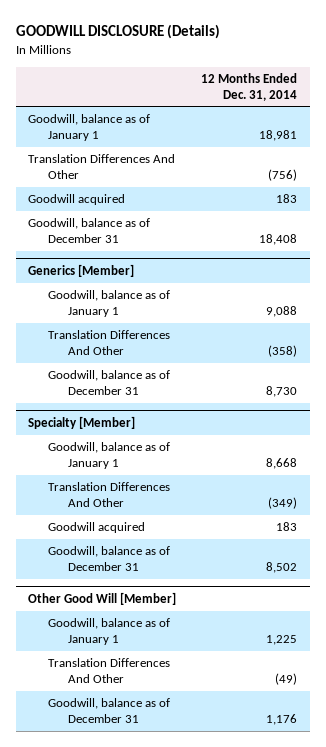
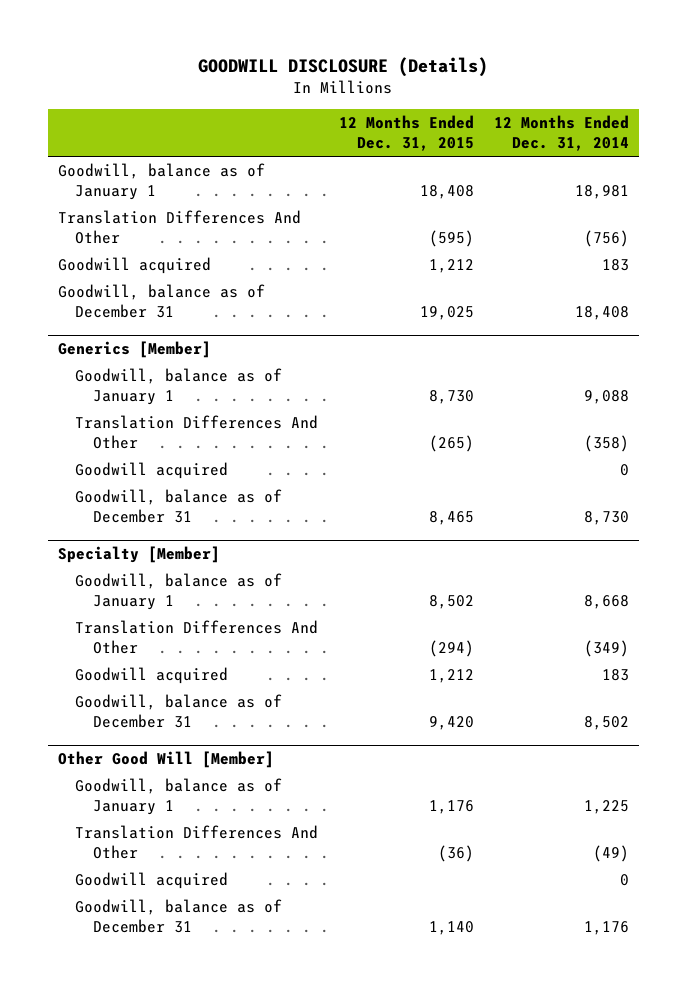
none -> [338,115,474,152] 12 Months Ended Dec. 31, 2015
none -> [75,461,229,479] Goodwill acquired
none -> [75,871,229,889] Goodwill acquired

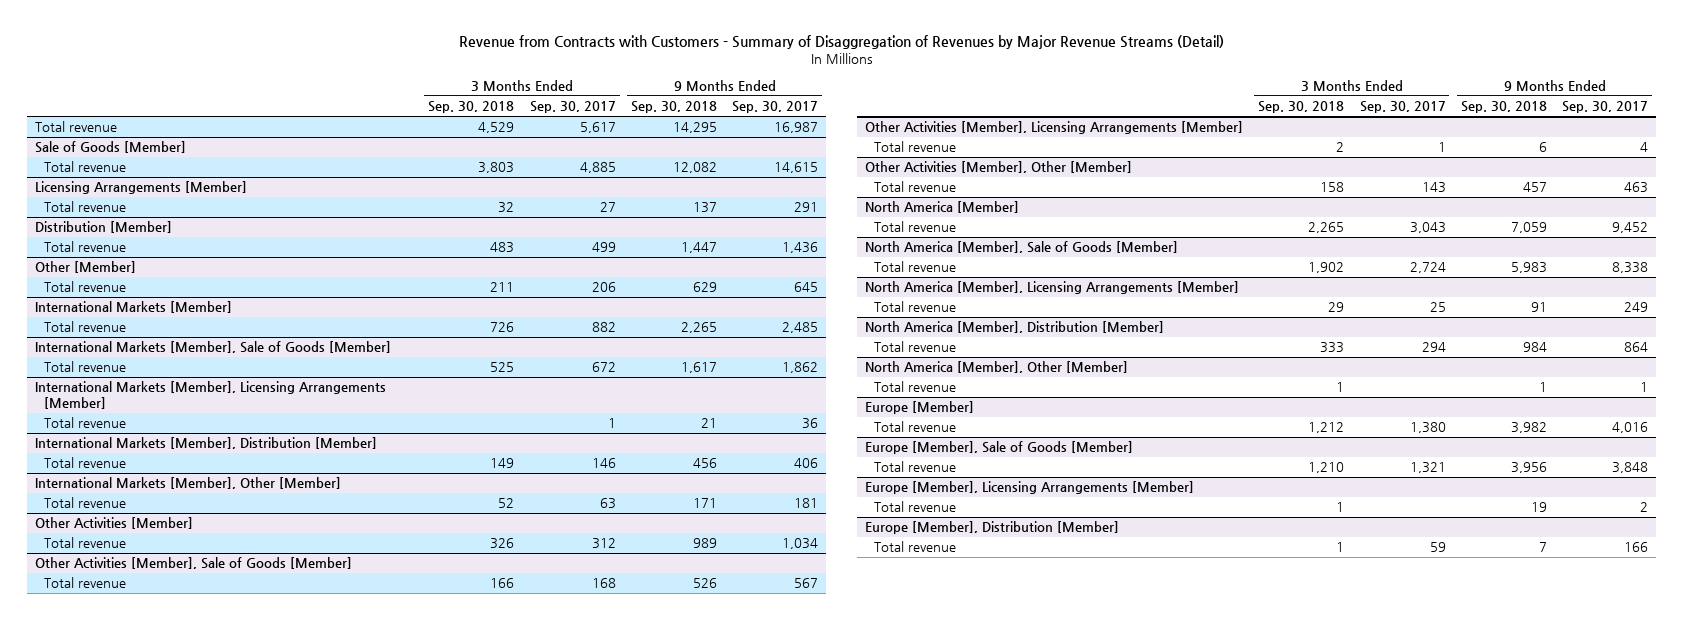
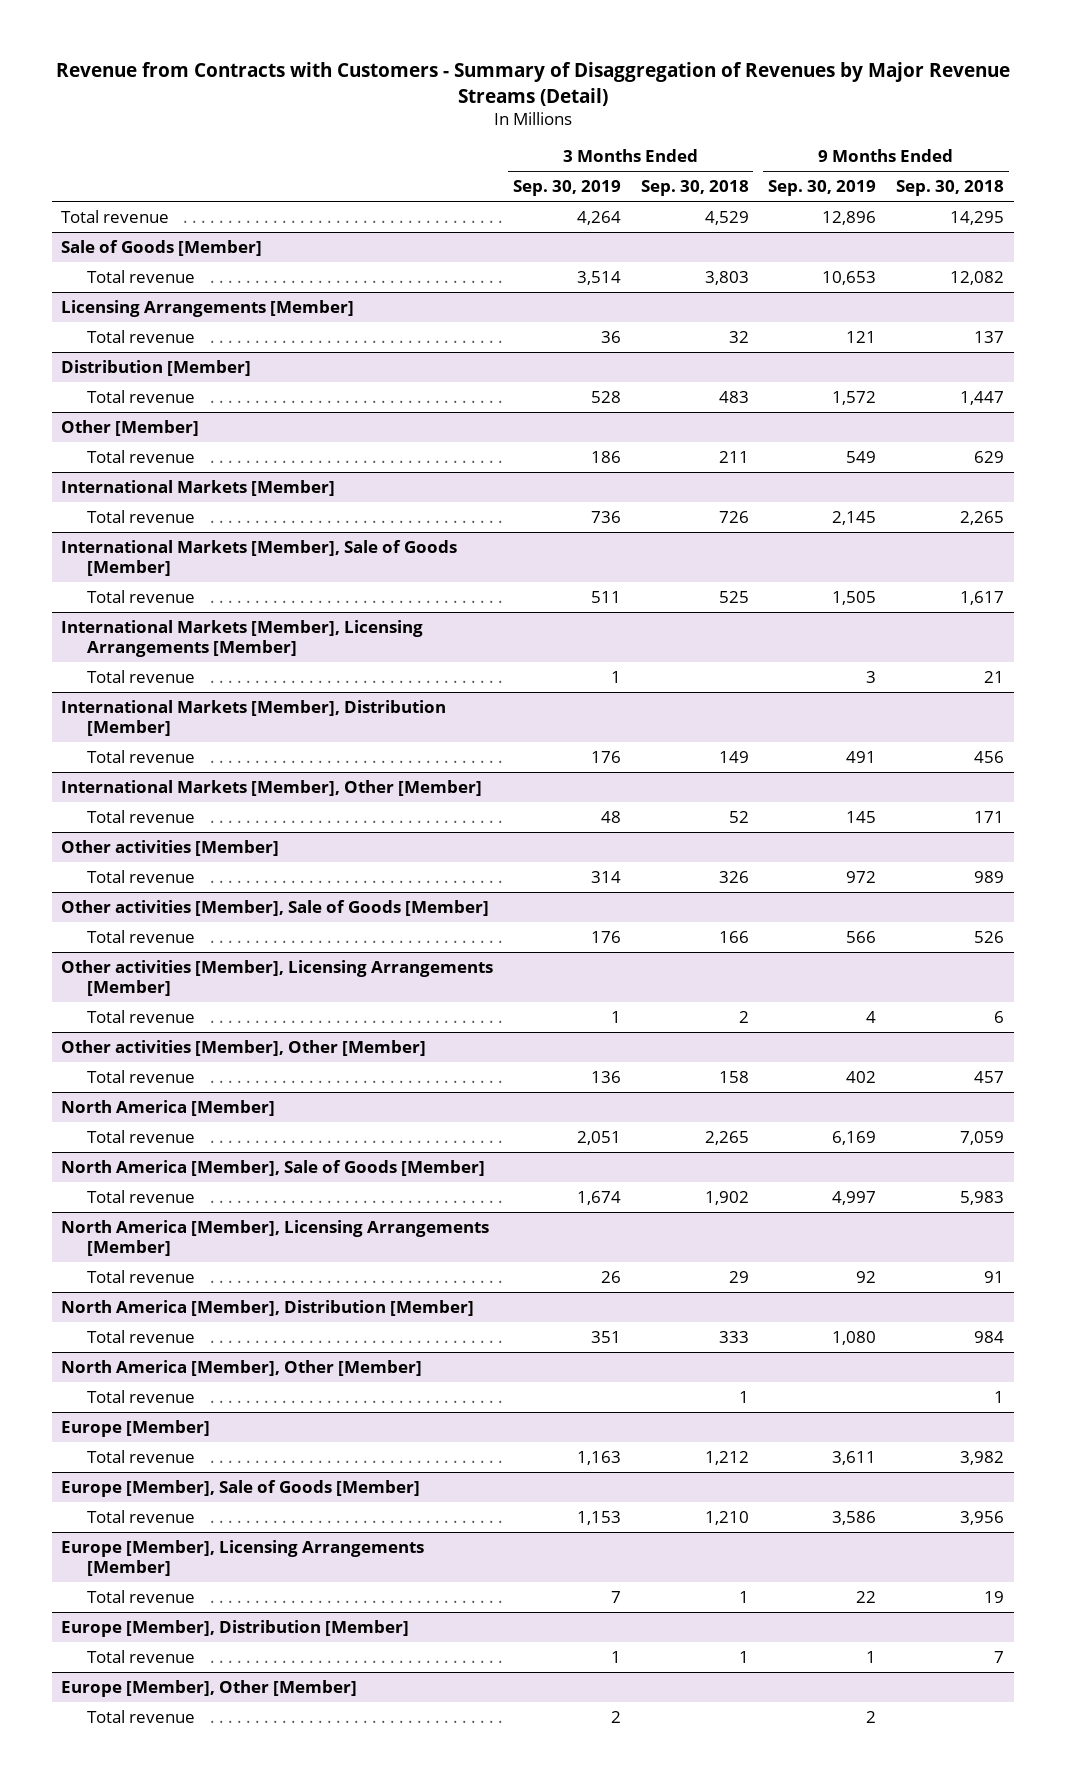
[529,101,616,114] Sep. 30, 2017 -> none
[732,101,819,114] Sep. 30, 2017 -> none
none -> [512,180,621,197] Sep. 30, 2019
none -> [768,180,877,197] Sep. 30, 2019
[34,517,193,530] Other Activities [Member] -> [61,839,280,856] Other activities [Member]
[34,557,352,570] Other Activities [Member], Sale of Goods [Member] -> [61,899,490,916] Other activities [Member], Sale of Goods [Member]
[864,121,1243,135] Other Activities [Member], Licensing Arrangements [Member] -> [61,959,494,996] Other activities [Member], Licensing Arrangements [Member]
[864,161,1132,174] Other Activities [Member], Other [Member] -> [61,1039,427,1056] Other activities [Member], Other [Member]
none -> [61,1679,358,1697] Europe [Member], Other [Member]
none -> [87,1709,196,1723] Total revenue

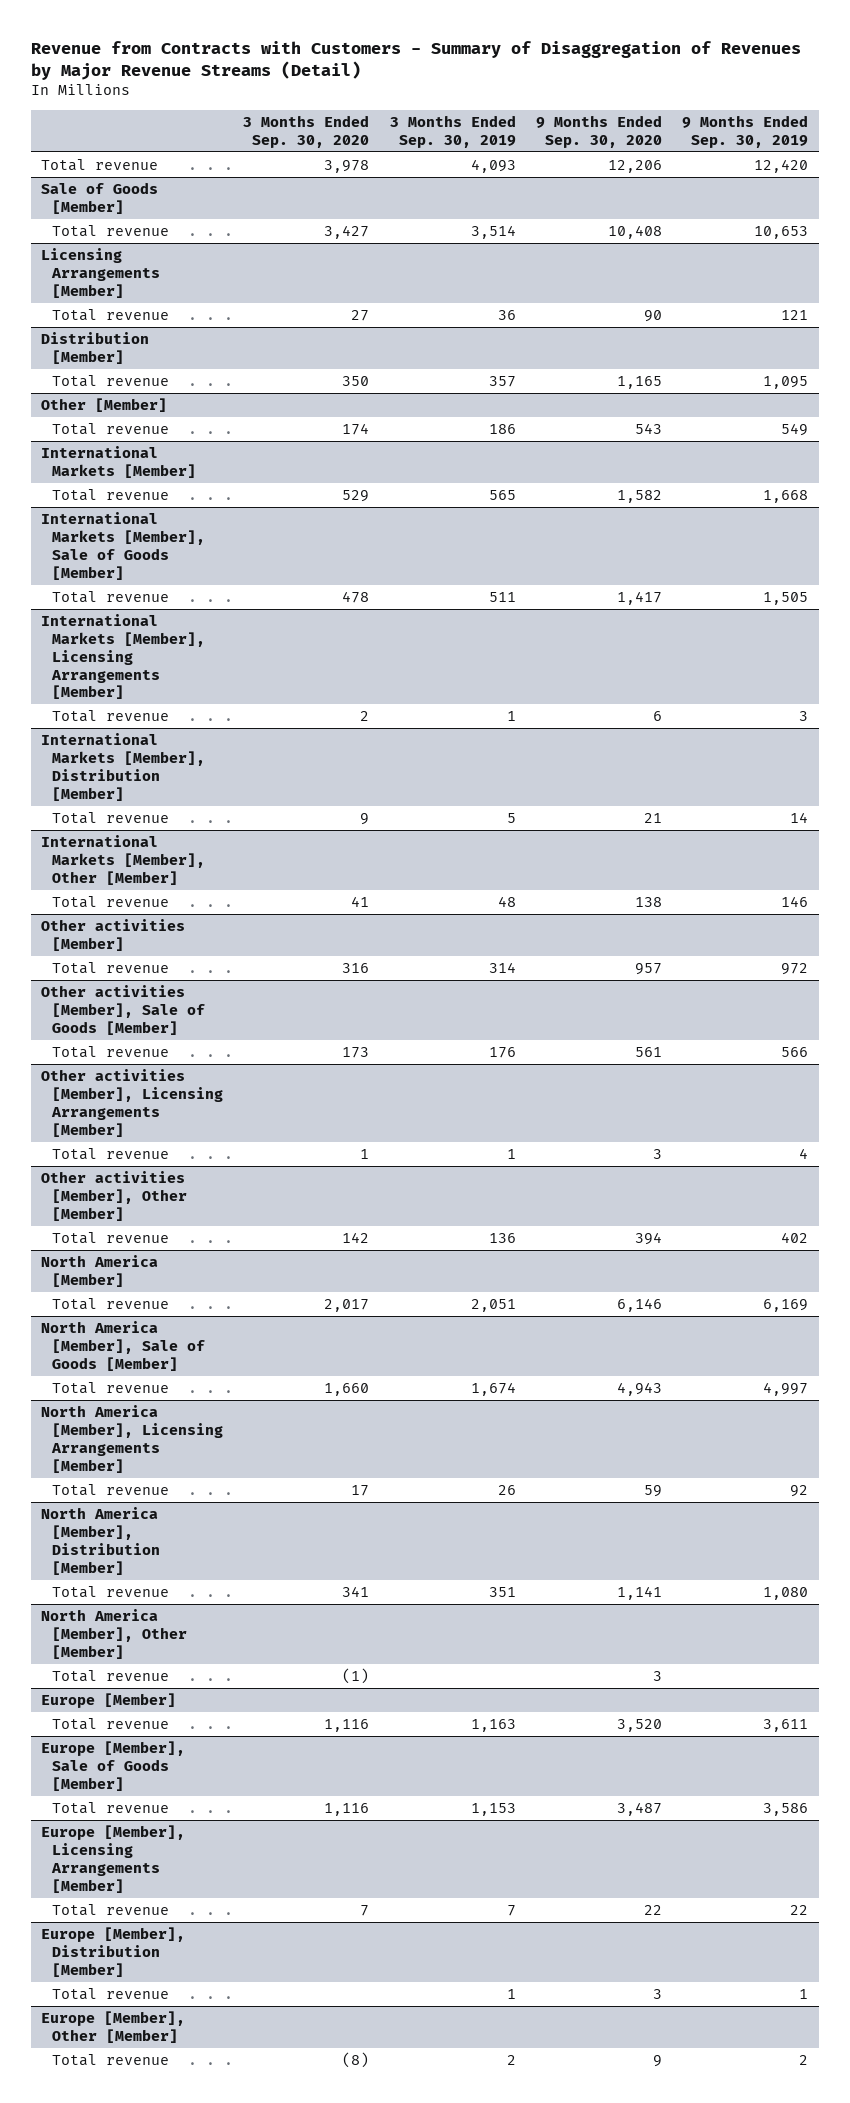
[640,180,749,197] Sep. 30, 2018 -> none
[895,180,1004,197] Sep. 30, 2018 -> none
none -> [243,114,370,148] 3 Months Ended Sep. 30, 2020
none -> [536,114,663,148] 9 Months Ended Sep. 30, 2020
[576,210,621,225] 4,264 -> [470,159,516,174] 4,093
[822,210,877,225] 12,896 -> [754,159,809,174] 12,420
[590,390,621,403] 528 -> [488,376,516,388] 357
[832,390,877,405] 1,572 -> [763,376,809,390] 1,095
[590,510,621,523] 736 -> [488,490,516,501] 565
[832,510,877,525] 2,145 -> [763,490,809,504] 1,668
[590,750,621,763] 176 -> [506,813,516,824] 5
[846,750,877,763] 491 -> [790,812,809,824] 14
[846,810,877,823] 145 -> [781,896,809,908] 146

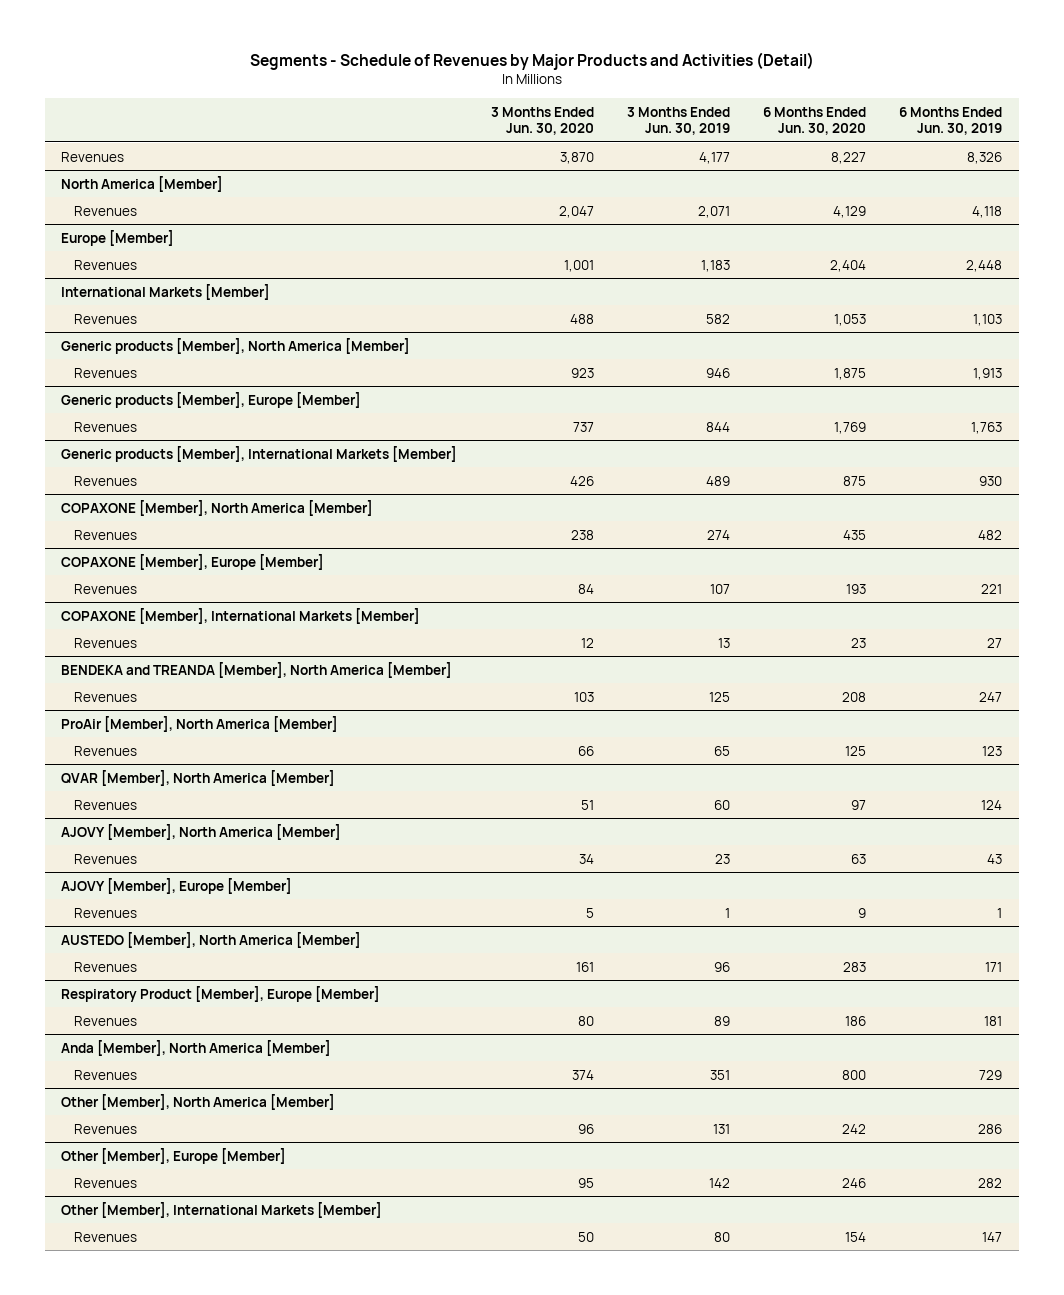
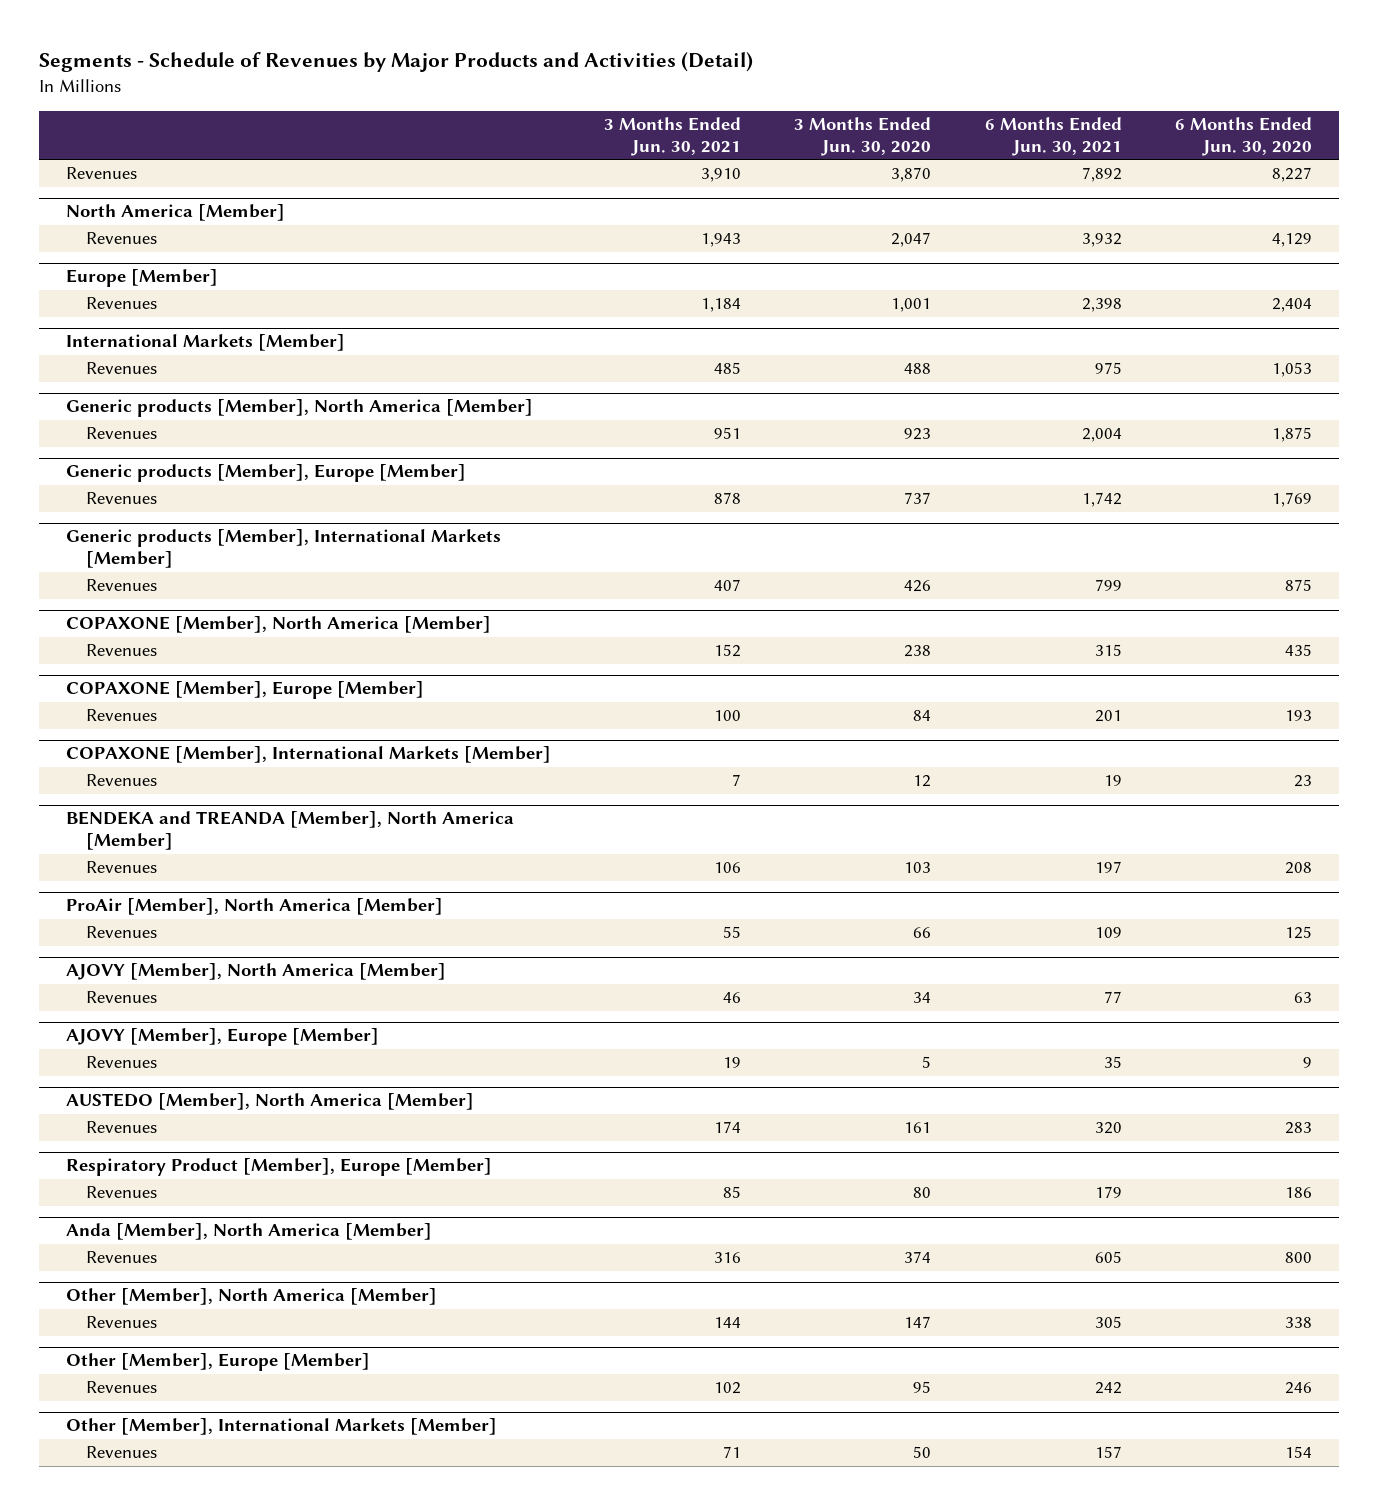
[626,106,730,136] 3 Months Ended Jun. 30, 2019 -> none
[899,106,1003,136] 6 Months Ended Jun. 30, 2019 -> none
none -> [604,116,742,156] 3 Months Ended Jun. 30, 2021
none -> [984,116,1122,156] 6 Months Ended Jun. 30, 2021
[61,769,336,786] QVAR [Member], North America [Member] -> none
[73,799,137,810] Revenues -> none
[577,1123,594,1134] 96 -> [904,1316,932,1329] 147
[841,1123,866,1134] 242 -> [1285,1317,1313,1329] 338

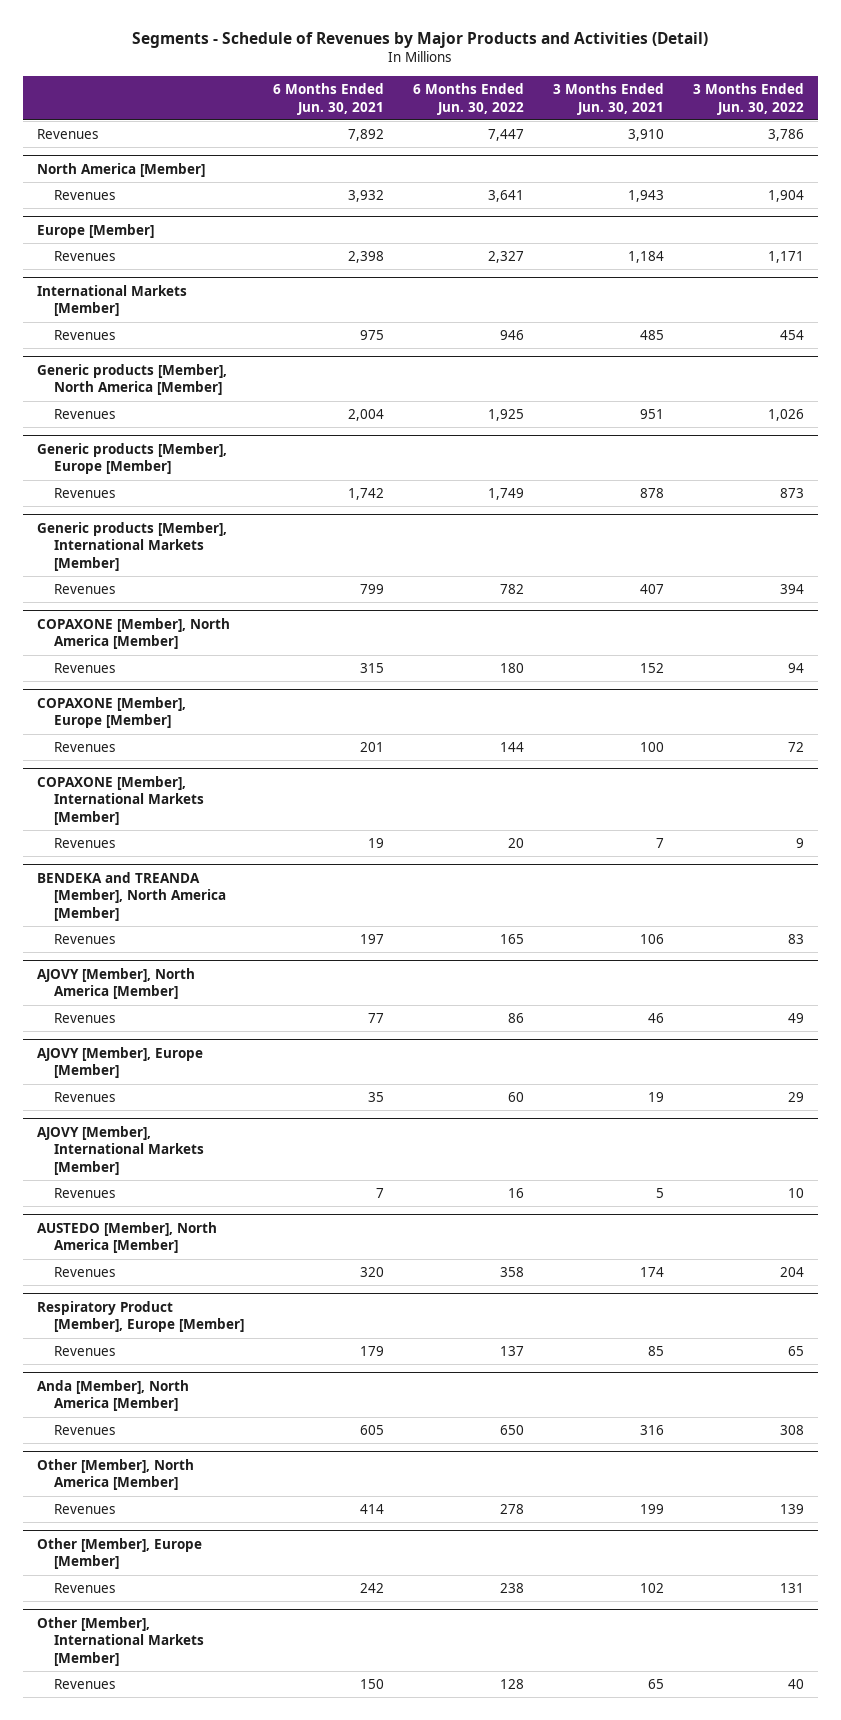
[794,116,932,156] 3 Months Ended Jun. 30, 2020 -> none
[1175,116,1313,156] 6 Months Ended Jun. 30, 2020 -> none
none -> [413,83,525,115] 6 Months Ended Jun. 30, 2022
none -> [692,83,804,115] 3 Months Ended Jun. 30, 2022
[65,898,443,916] ProAir [Member], North America [Member] -> none
[85,926,157,939] Revenues -> none
none -> [37,1125,205,1175] AJOVY [Member], International Markets [Member]
none -> [54,1188,116,1199] Revenues
[714,1317,742,1329] 144 -> [640,1504,665,1515] 199
[1094,1316,1122,1329] 305 -> [360,1504,385,1515] 414
[723,1446,742,1459] 71 -> [648,1679,665,1690] 65
[1094,1446,1122,1459] 157 -> [360,1679,385,1690] 150

